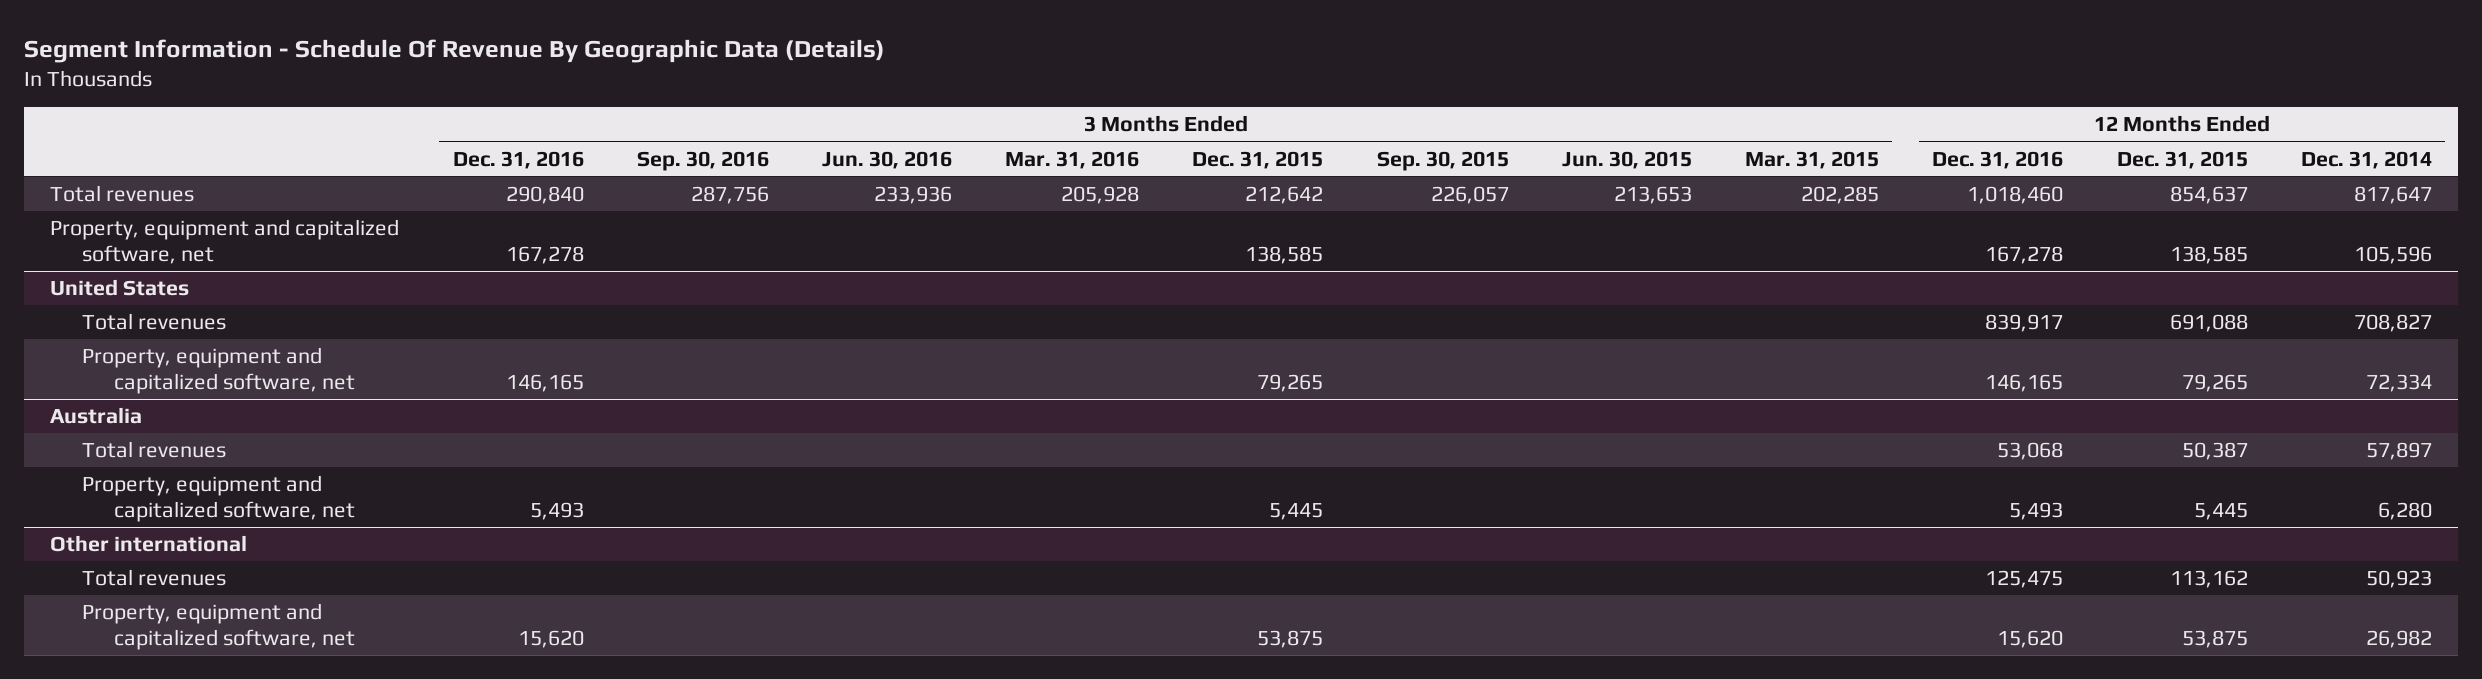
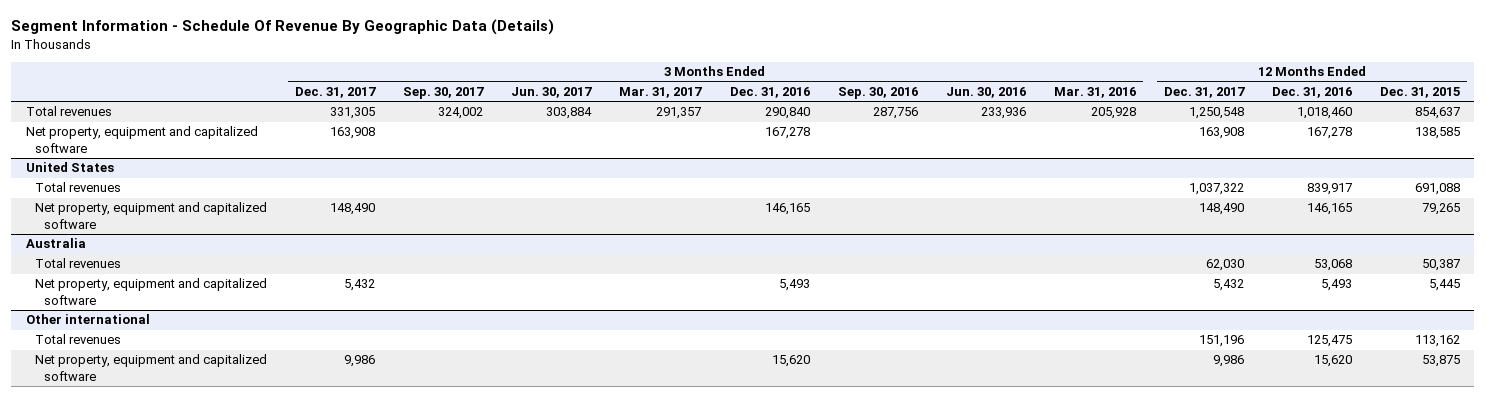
[1192,150,1324,169] Dec. 31, 2015 -> none
[1376,150,1509,171] Sep. 30, 2015 -> none
[1561,150,1692,169] Jun. 30, 2015 -> none
[1745,150,1880,169] Mar. 31, 2015 -> none
[2300,150,2432,169] Dec. 31, 2014 -> none
none -> [295,87,377,99] Dec. 31, 2017
none -> [403,87,485,100] Sep. 30, 2017
none -> [511,87,593,99] Jun. 30, 2017
none -> [619,87,703,99] Mar. 31, 2017
none -> [1163,87,1245,99] Dec. 31, 2017
[50,219,400,264] Property, equipment and capitalized software, net -> [25,126,258,153] Net property, equipment and capitalized software
[82,347,356,394] Property, equipment and capitalized software, net -> [35,202,268,229] Net property, equipment and capitalized software
[82,475,356,522] Property, equipment and capitalized software, net -> [35,278,268,305] Net property, equipment and capitalized software
[82,603,356,650] Property, equipment and capitalized software, net -> [35,354,268,381] Net property, equipment and capitalized software

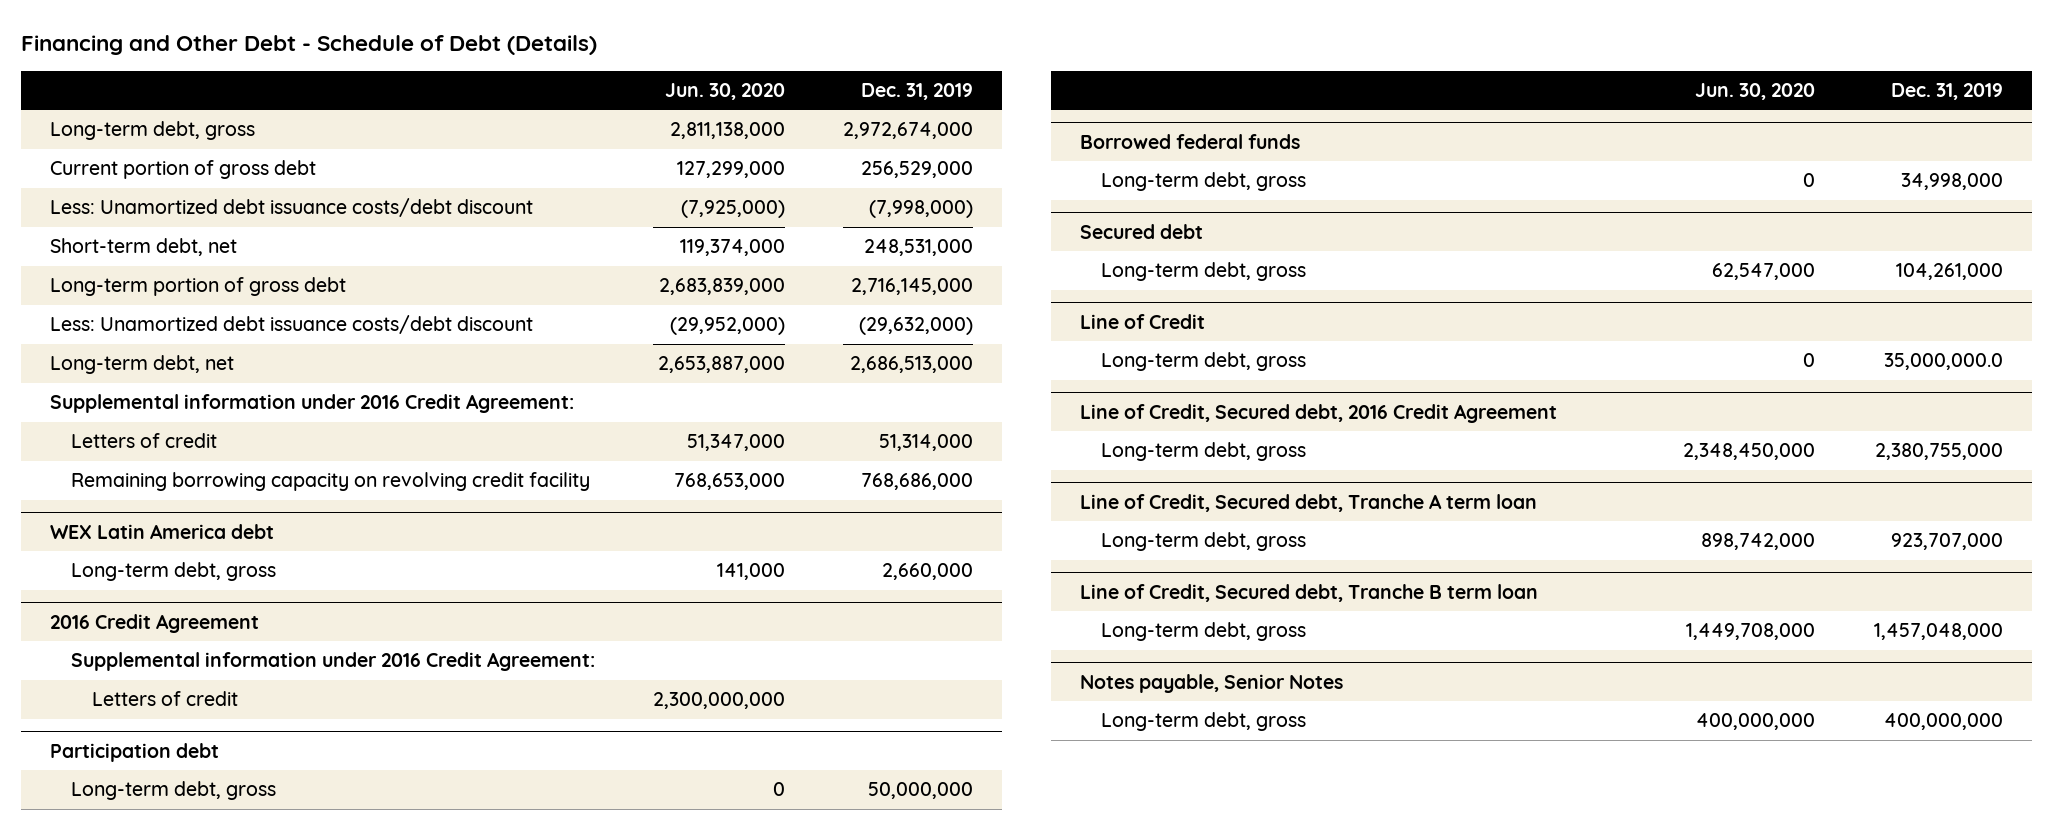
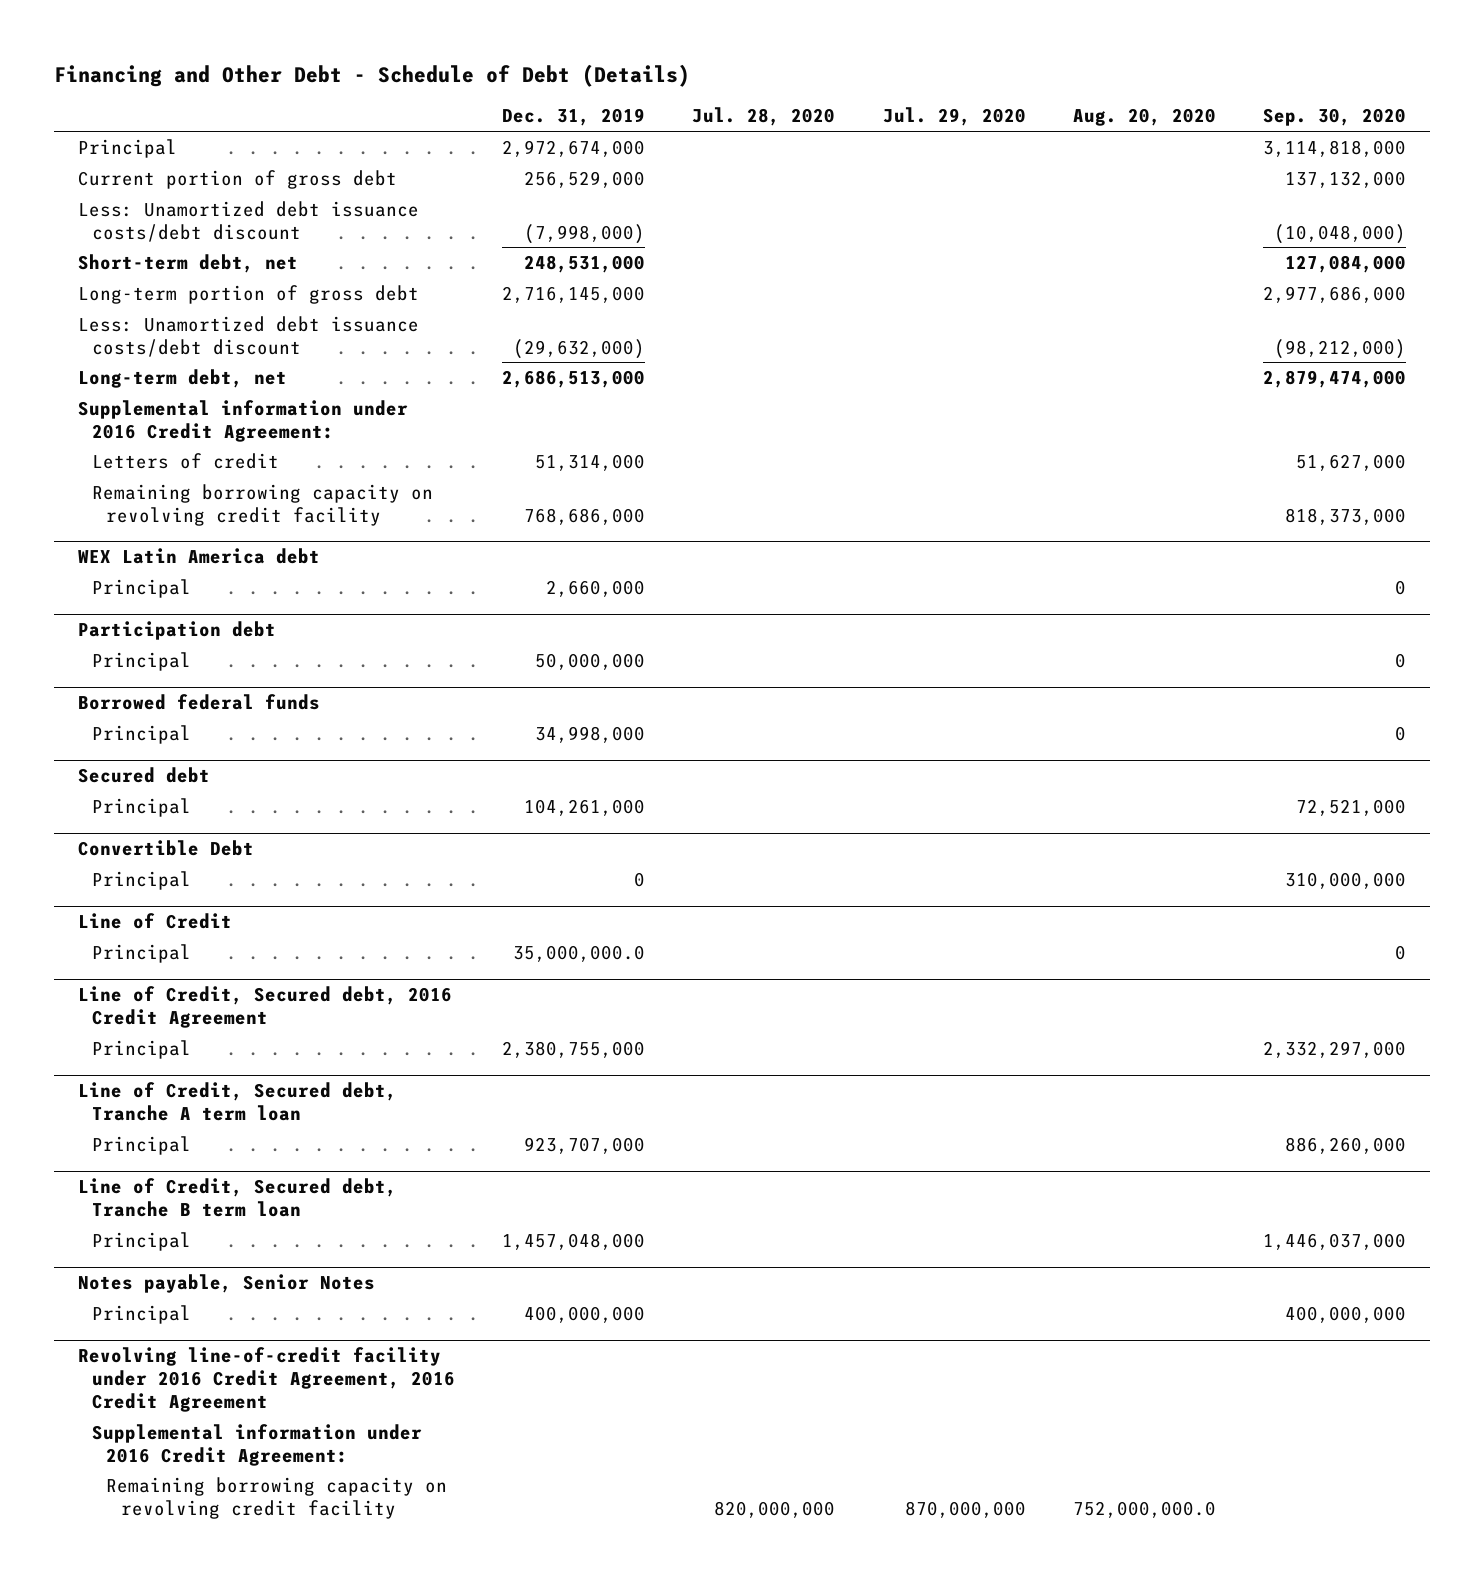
[664,82,785,100] Jun. 30, 2020 -> none
none -> [692,107,836,127] Jul. 28, 2020
none -> [882,107,1026,127] Jul. 29, 2020
none -> [1072,108,1216,127] Aug. 20, 2020
none -> [1263,108,1407,127] Sep. 30, 2020
[49,121,255,141] Long-term debt, gross -> [77,138,177,158] Principal
[49,613,259,633] 2016 Credit Agreement -> none
[70,652,595,672] Supplemental information under 2016 Credit Agreement: -> none
[92,691,239,707] Letters of credit -> none
[70,562,276,582] Long-term debt, gross -> [91,578,191,598] Principal
[70,781,276,801] Long-term debt, gross -> [91,651,191,671] Principal
[1100,172,1306,192] Long-term debt, gross -> [91,724,191,744] Principal
[1100,262,1306,282] Long-term debt, gross -> [91,797,191,817] Principal
none -> [77,840,254,857] Convertible Debt
none -> [91,870,191,890] Principal
[1100,352,1306,372] Long-term debt, gross -> [91,943,191,963] Principal
[1100,442,1306,462] Long-term debt, gross -> [91,1039,191,1059] Principal
[1100,532,1306,552] Long-term debt, gross -> [91,1135,191,1155] Principal
[1100,622,1306,642] Long-term debt, gross -> [91,1231,191,1251] Principal
[1100,712,1306,732] Long-term debt, gross -> [91,1304,191,1324] Principal
none -> [77,1347,455,1412] Revolving line-of-credit facility under 2016 Credit Agreement, 2016 Credit Agreement
none -> [91,1423,422,1466] Supplemental information under 2016 Credit Agreement:
none -> [106,1476,448,1519] Remaining borrowing capacity on revolving credit facility

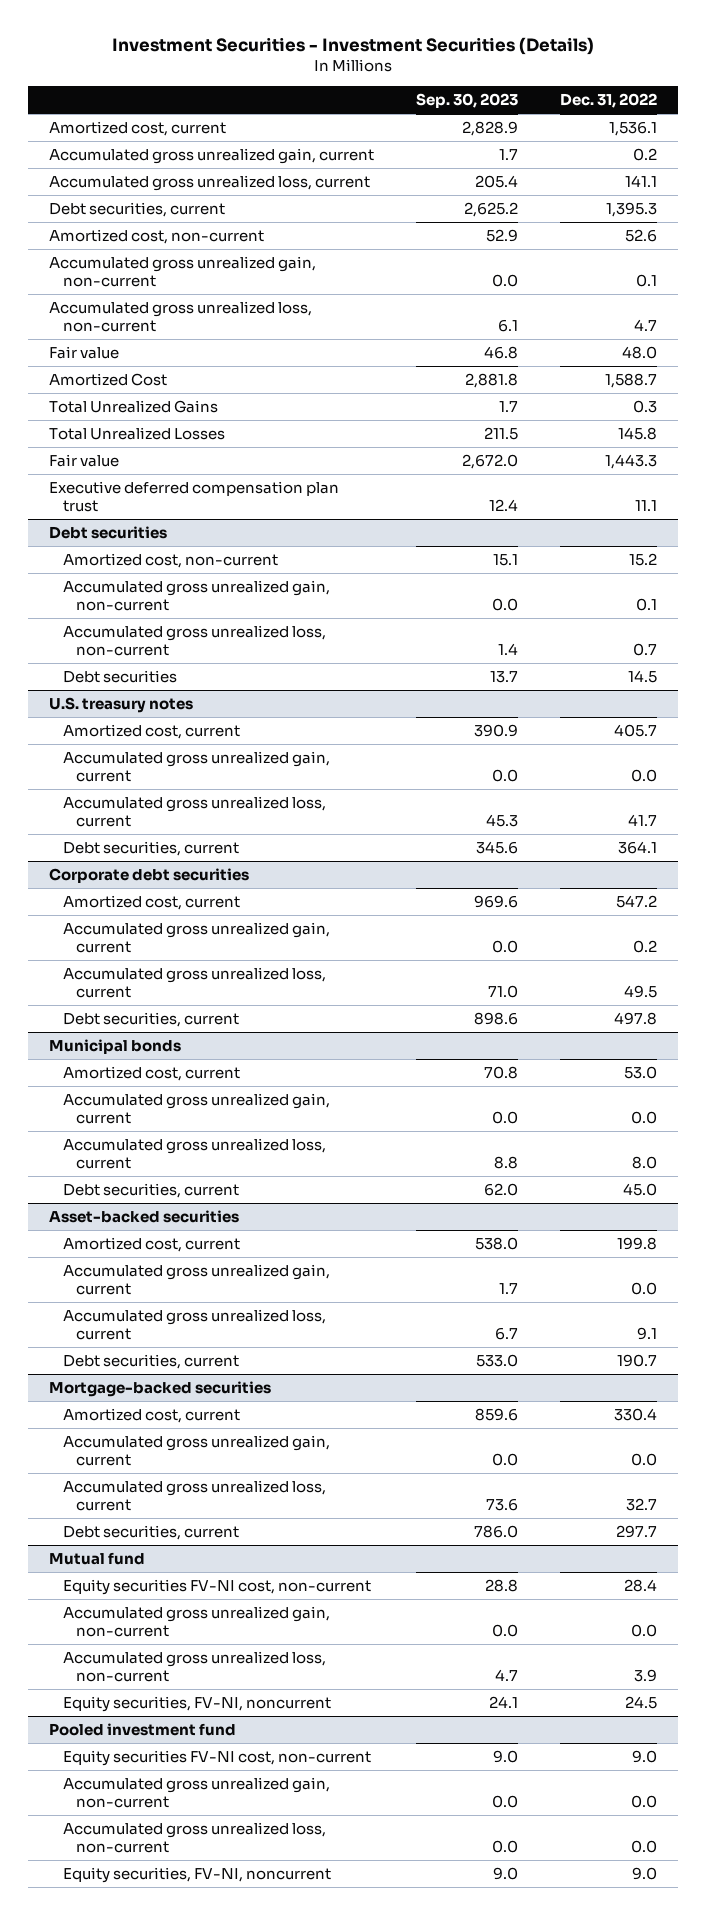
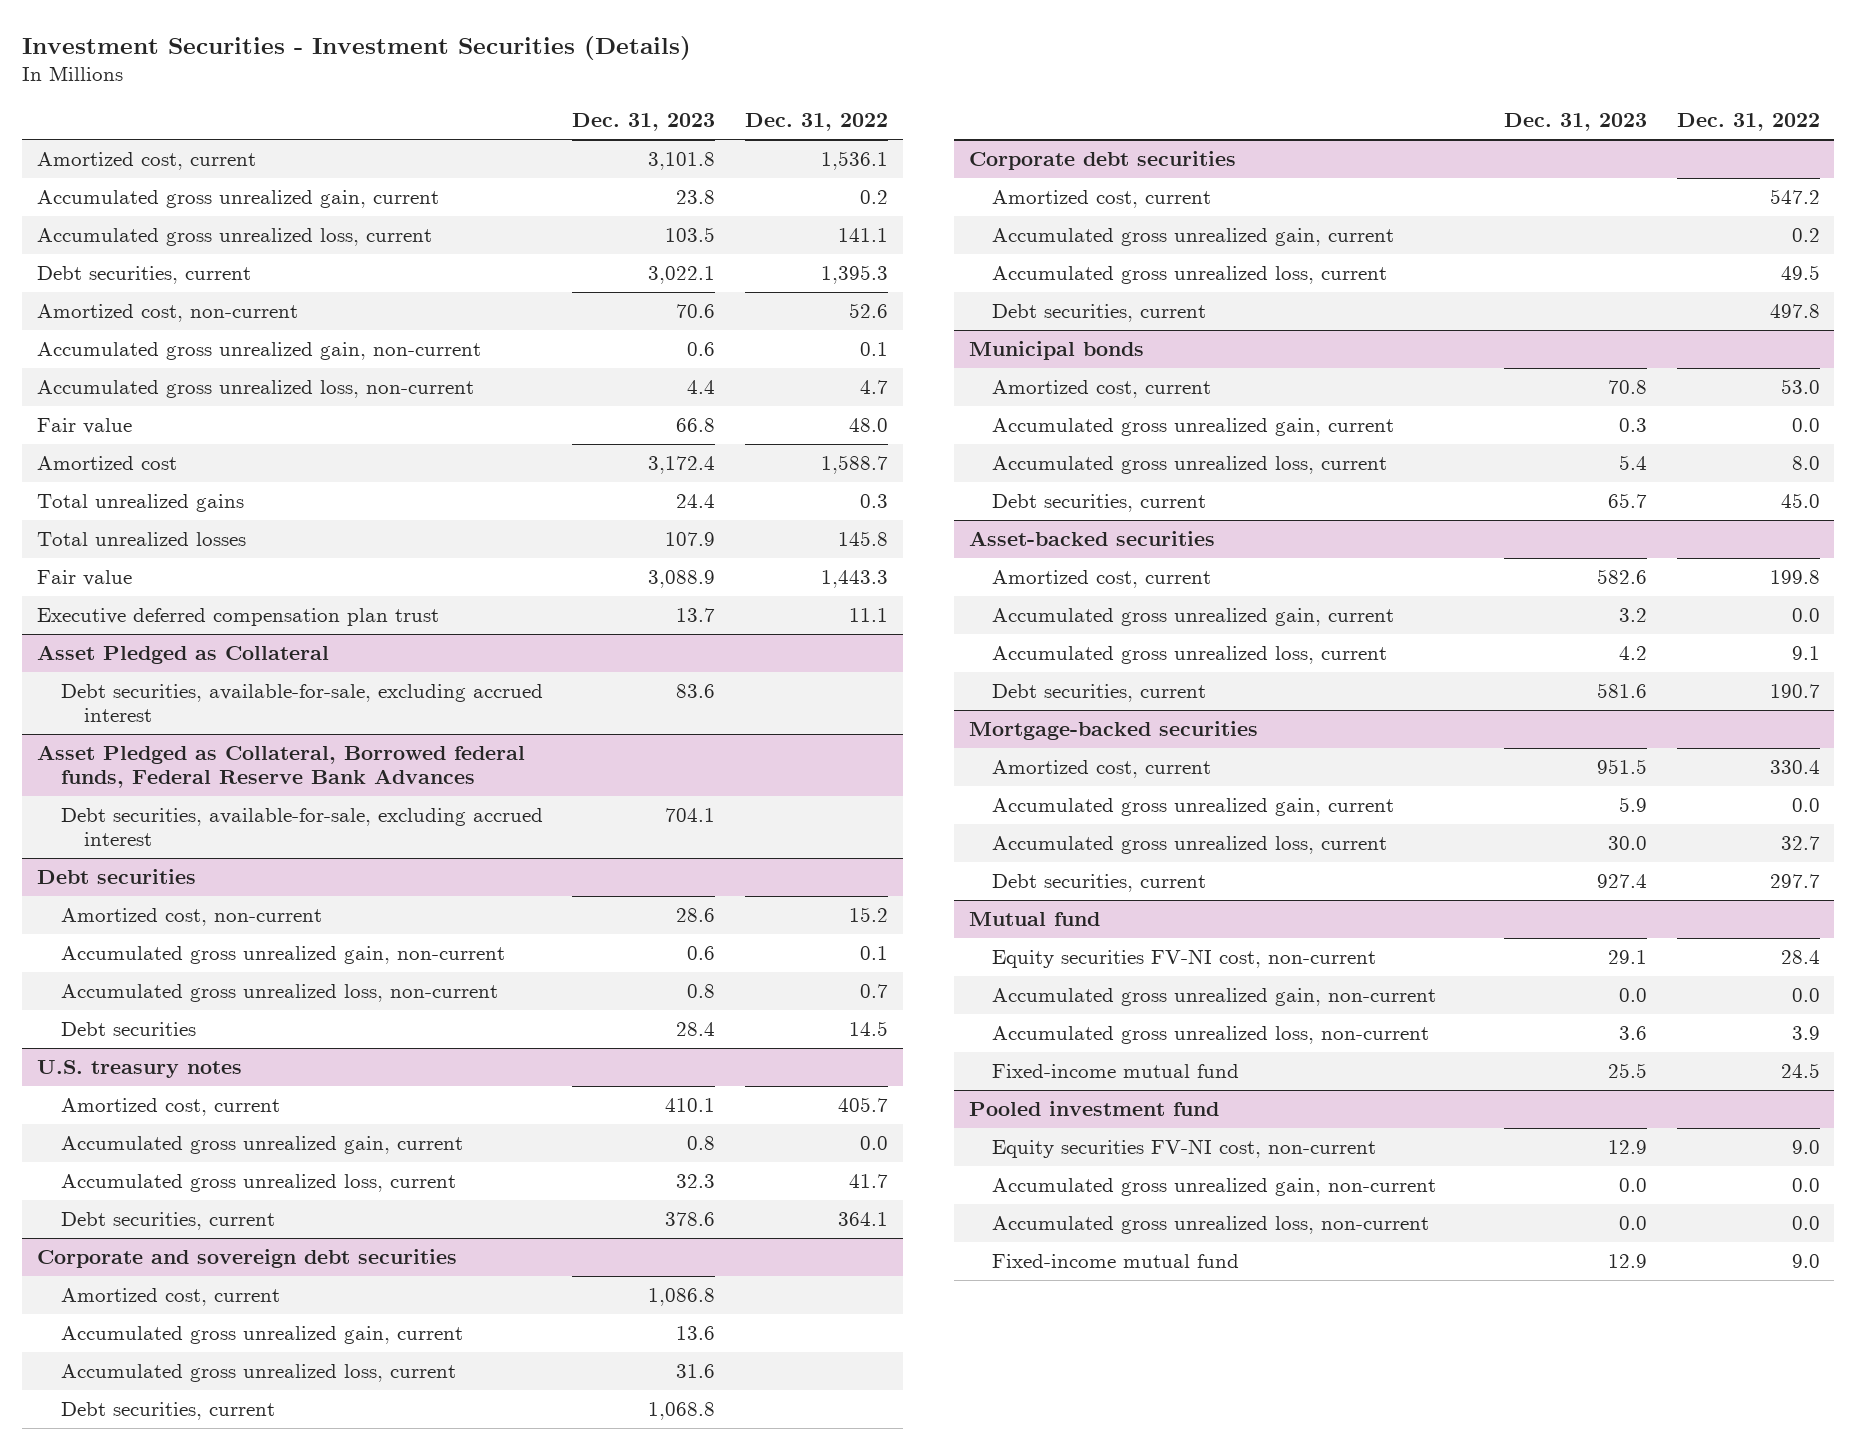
[416,92,519,108] Sep. 30, 2023 -> none
none -> [572,113,716,132] Dec. 31, 2023
[49,373,168,387] Amortized Cost -> [36,455,177,470] Amortized cost
[49,400,219,414] Total Unrealized Gains -> [36,493,244,512] Total unrealized gains
[49,427,226,441] Total Unrealized Losses -> [36,531,246,546] Total unrealized losses
none -> [36,644,329,664] Asset Pledged as Collateral
none -> [60,683,543,722] Debt securities, available-for-sale, excluding accrued interest
none -> [36,744,525,788] Asset Pledged as Collateral, Borrowed federal funds, Federal Reserve Bank Advances
none -> [60,807,543,846] Debt securities, available-for-sale, excluding accrued interest
none -> [36,1248,457,1268] Corporate and sovereign debt securities
none -> [60,1287,280,1306] Amortized cost, current
none -> [60,1325,463,1344] Accumulated gross unrealized gain, current
none -> [60,1363,456,1382] Accumulated gross unrealized loss, current
none -> [60,1401,275,1420] Debt securities, current
[62,1696,331,1713] Equity securities, FV-NI, noncurrent -> [992,1063,1240,1078] Fixed-income mutual fund
[62,1867,331,1884] Equity securities, FV-NI, noncurrent -> [992,1253,1240,1268] Fixed-income mutual fund

